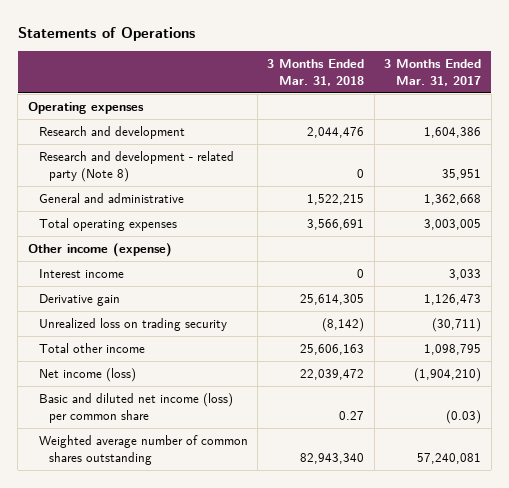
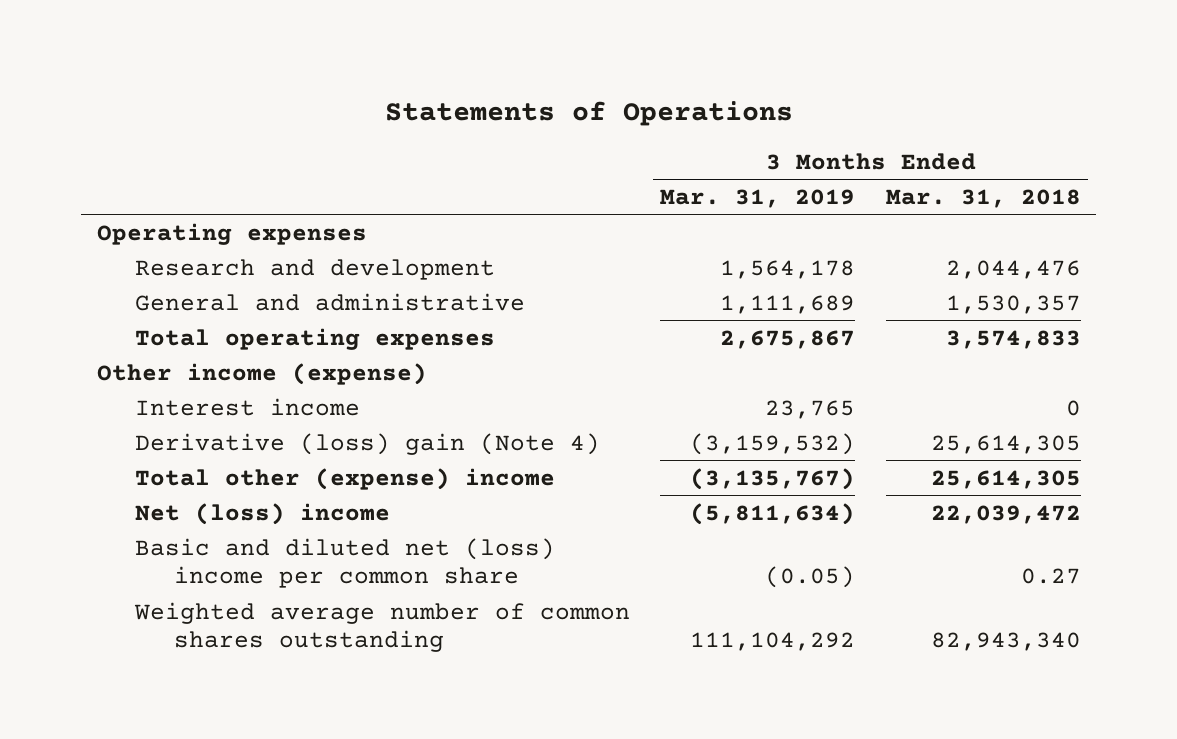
[384,59,482,86] 3 Months Ended Mar. 31, 2017 -> none
none -> [660,188,856,208] Mar. 31, 2019
[38,151,234,182] Research and development - related party (Note 8) -> none
[307,194,365,206] 1,522,215 -> [945,294,1081,314] 1,530,357
[307,219,365,231] 3,566,691 -> [945,329,1081,349] 3,574,833
[38,318,227,332] Unrealized loss on trading security -> none
[38,294,120,307] Derivative gain -> [135,432,601,455] Derivative (loss) gain (Note 4)
[38,343,145,354] Total other income -> [135,467,556,490] Total other (expense) income
[300,344,365,356] 25,606,163 -> [930,469,1081,489] 25,614,305
[38,368,136,383] Net income (loss) -> [135,502,391,525] Net (loss) income
[38,393,233,423] Basic and diluted net income (loss) per common share -> [135,537,556,589] Basic and diluted net (loss) income per common share

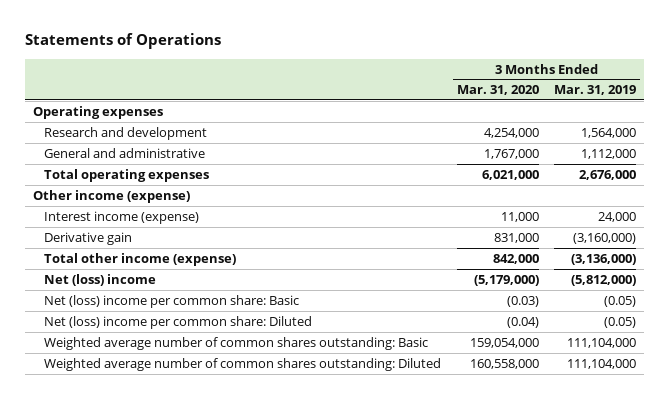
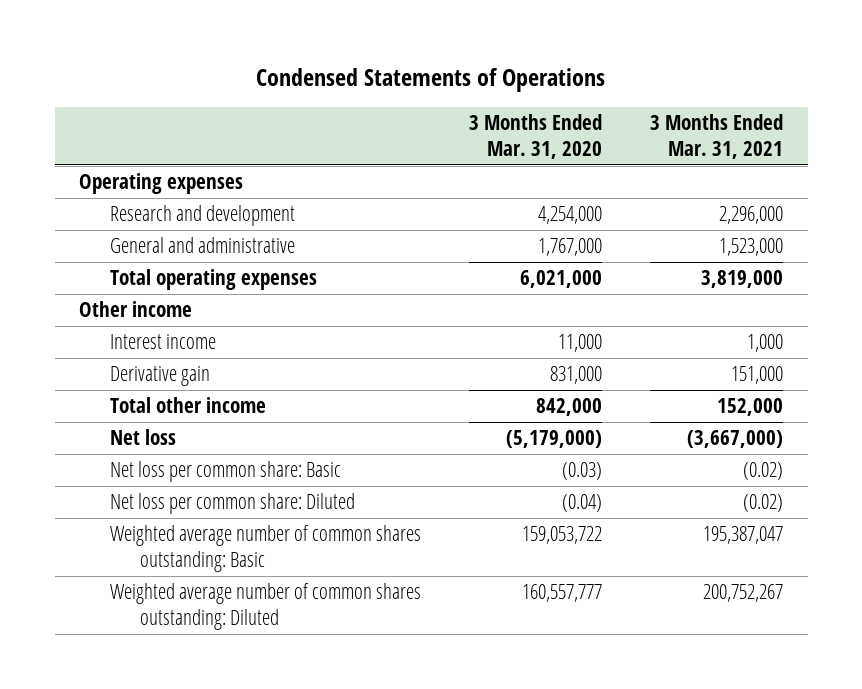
[24,33,221,50] Statements of Operations -> [256,68,606,93] Condensed Statements of Operations
[554,85,637,96] Mar. 31, 2019 -> none
none -> [650,114,784,160] 3 Months Ended Mar. 31, 2021
[32,189,190,203] Other income (expense) -> [78,301,192,318] Other income
[44,210,200,224] Interest income (expense) -> [109,334,216,350] Interest income
[44,252,237,266] Total other income (expense) -> [109,397,266,414] Total other income
[44,273,157,286] Net (loss) income -> [109,429,176,446] Net loss
[44,294,300,308] Net (loss) income per common share: Basic -> [109,461,341,483] Net loss per common share: Basic
[44,315,313,329] Net (loss) income per common share: Diluted -> [109,493,355,515] Net loss per common share: Diluted
[469,337,539,348] 159,054,000 -> [522,526,603,545] 159,053,722
[469,358,539,369] 160,558,000 -> [522,584,603,603] 160,557,777

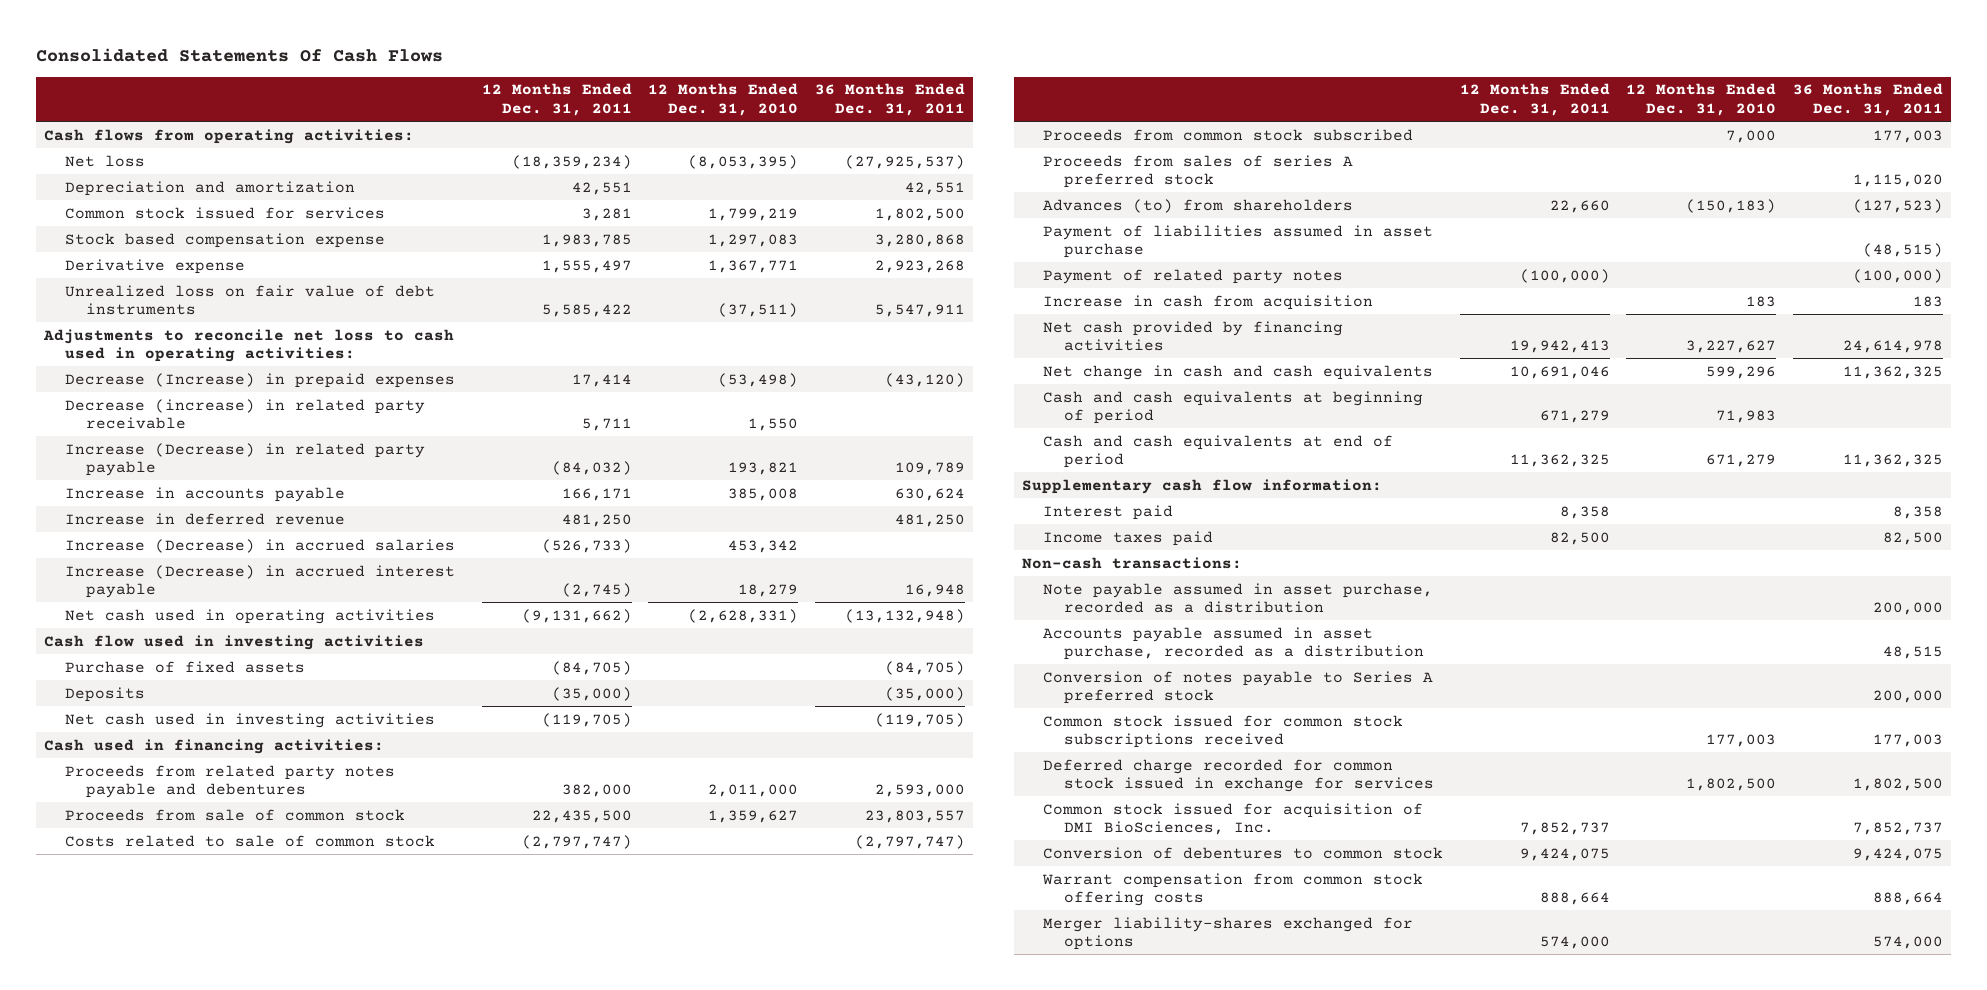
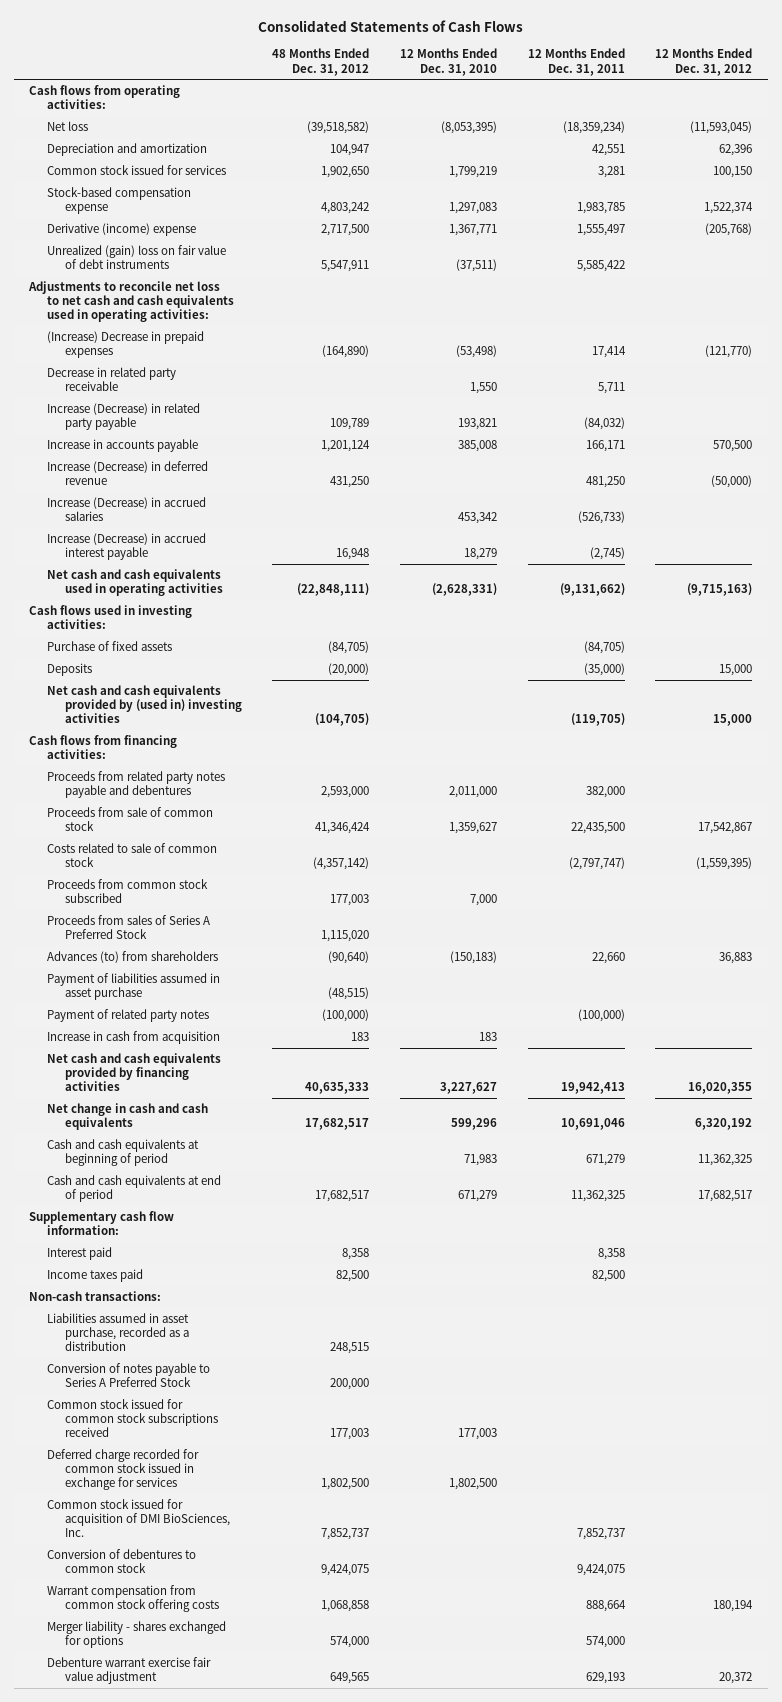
[35,47,443,62] Consolidated Statements Of Cash Flows -> [257,19,523,32] Consolidated Statements of Cash Flows
[814,83,965,116] 36 Months Ended Dec. 31, 2011 -> none
none -> [272,48,370,76] 48 Months Ended Dec. 31, 2012
none -> [655,48,753,76] 12 Months Ended Dec. 31, 2012
[65,232,386,248] Stock based compensation expense -> [46,187,191,215] Stock-based compensation expense
[65,258,246,274] Derivative expense -> [46,223,196,237] Derivative (income) expense
[65,284,436,316] Unrealized loss on fair value of debt instruments -> [46,245,226,270] Unrealized (gain) loss on fair value of debt instruments
[42,328,454,363] Adjustments to reconcile net loss to cash used in operating activities: -> [28,281,234,323] Adjustments to reconcile net loss to net cash and cash equivalents used in operating activities:
[65,372,456,388] Decrease (Increase) in prepaid expenses -> [46,331,204,359] (Increase) Decrease in prepaid expenses
[65,398,426,430] Decrease (increase) in related party receivable -> [46,367,176,392] Decrease in related party receivable
[65,512,346,525] Increase in deferred revenue -> [46,461,208,486] Increase (Decrease) in deferred revenue
[65,608,436,624] Net cash used in operating activities -> [46,569,223,597] Net cash and cash equivalents used in operating activities
[43,634,424,650] Cash flow used in investing activities -> [29,605,193,630] Cash flows used in investing activities:
[65,712,436,728] Net cash used in investing activities -> [46,685,242,724] Net cash and cash equivalents provided by (used in) investing activities
[43,738,384,754] Cash used in financing activities: -> [29,735,178,760] Cash flows from financing activities:
[1043,154,1354,189] Proceeds from sales of series A preferred stock -> [46,915,210,940] Proceeds from sales of Series A Preferred Stock
[1043,320,1344,352] Net cash provided by financing activities -> [46,1053,221,1092] Net cash and cash equivalents provided by financing activities
[1043,582,1434,614] Note payable assumed in asset purchase, recorded as a distribution -> none
[1043,626,1425,661] Accounts payable assumed in asset purchase, recorded as a distribution -> [46,1313,189,1352] Liabilities assumed in asset purchase, recorded as a distribution
[1043,670,1434,705] Conversion of notes payable to Series A preferred stock -> [46,1363,210,1388] Conversion of notes payable to Series A Preferred Stock
[1043,916,1414,951] Merger liability-shares exchanged for options -> [46,1621,226,1649] Merger liability - shares exchanged for options
none -> [46,1657,211,1685] Debenture warrant exercise fair value adjustment

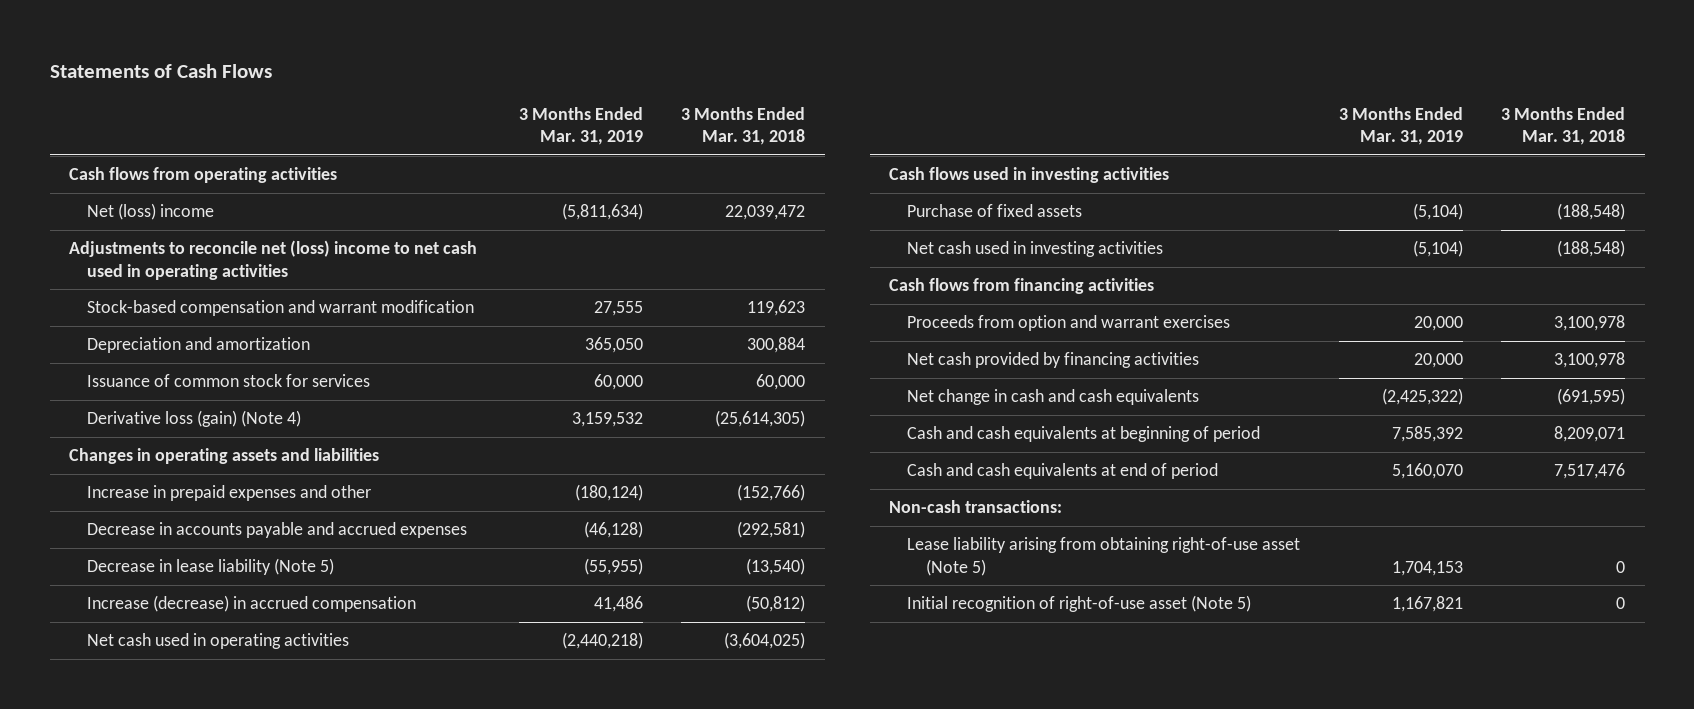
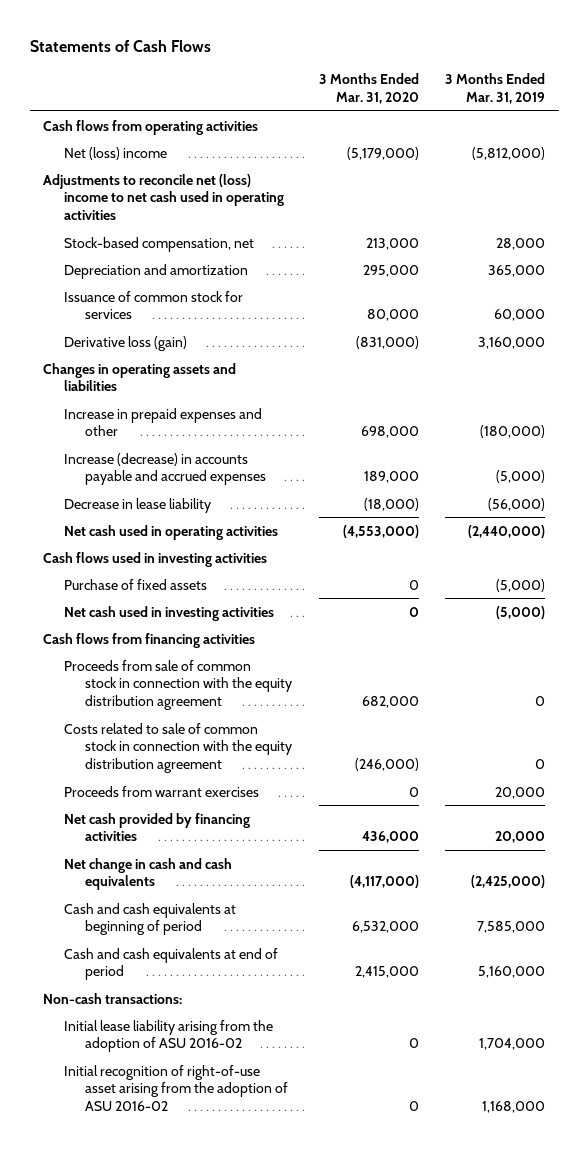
[681,106,806,146] 3 Months Ended Mar. 31, 2018 -> none
none -> [318,73,419,104] 3 Months Ended Mar. 31, 2020
[561,203,643,221] (5,811,634) -> [472,146,546,160] (5,812,000)
[87,300,475,317] Stock-based compensation and warrant modification -> [64,236,255,252] Stock-based compensation, net
[593,301,643,317] 27,555 -> [496,237,546,250] 28,000
[584,337,643,354] 365,050 -> [488,264,546,277] 365,000
[87,410,302,428] Derivative loss (gain) (Note 4) -> [64,335,188,351] Derivative loss (gain)
[571,412,643,428] 3,159,532 -> [478,336,546,349] 3,160,000
[87,595,417,613] Increase (decrease) in accrued compensation -> none
[574,484,643,502] (180,124) -> [480,425,546,439] (180,000)
[87,522,468,539] Decrease in accounts payable and accrued expenses -> [64,452,267,486] Increase (decrease) in accounts payable and accrued expenses
[583,521,643,539] (46,128) -> [496,470,546,484] (5,000)
[87,558,335,576] Decrease in lease liability (Note 5) -> [64,497,212,513] Decrease in lease liability
[583,558,643,576] (55,955) -> [488,497,546,511] (56,000)
[561,632,643,650] (2,440,218) -> [468,524,546,538] (2,440,000)
[1412,203,1463,221] (5,104) -> [496,578,546,592] (5,000)
[1412,240,1463,258] (5,104) -> [496,605,546,619] (5,000)
none -> [64,659,293,710] Proceeds from sale of common stock in connection with the equity distribution agreement
none -> [64,722,293,773] Costs related to sale of common stock in connection with the equity distribution agreement
[907,315,1231,332] Proceeds from option and warrant exercises -> [64,785,260,797] Proceeds from warrant exercises
[1381,388,1463,406] (2,425,322) -> [471,875,546,889] (2,425,000)
[1391,426,1463,443] 7,585,392 -> [477,921,546,934] 7,585,000
[1391,463,1463,480] 5,160,070 -> [478,966,546,979] 5,160,000
[907,537,1301,576] Lease liability arising from obtaining right-of-use asset (Note 5) -> [64,1019,274,1053] Initial lease liability arising from the adoption of ASU 2016-02
[1391,560,1463,576] 1,704,153 -> [479,1038,546,1051] 1,704,000
[907,595,1252,613] Initial recognition of right-of-use asset (Note 5) -> [64,1064,289,1111] Initial recognition of right-of-use asset arising from the adoption of ASU 2016-02
[1391,596,1463,613] 1,167,821 -> [482,1100,546,1113] 1,168,000

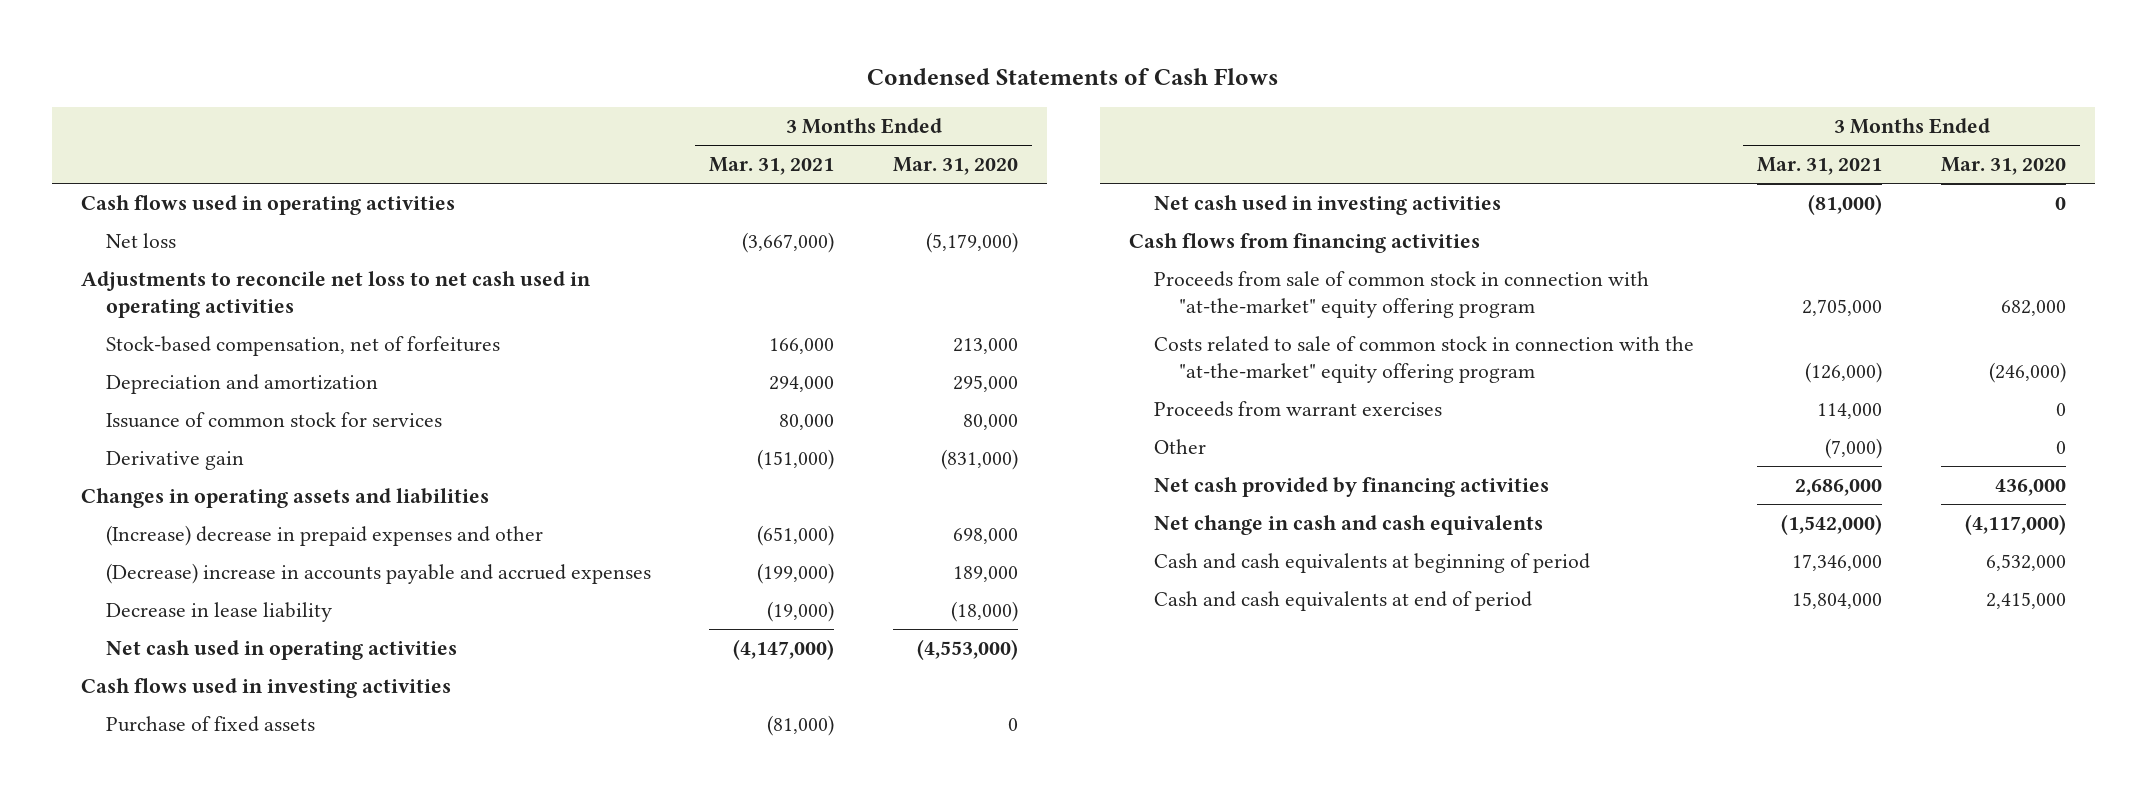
[29,39,211,52] Statements of Cash Flows -> [867,68,1279,86] Condensed Statements of Cash Flows
[445,73,546,104] 3 Months Ended Mar. 31, 2019 -> none
none -> [709,157,835,176] Mar. 31, 2021
[43,119,259,135] Cash flows from operating activities -> [81,195,456,216] Cash flows used in operating activities
[64,146,168,160] Net (loss) income -> [106,233,177,249] Net loss
[43,173,285,220] Adjustments to reconcile net (loss) income to net cash used in operating activities -> [81,271,592,318] Adjustments to reconcile net loss to net cash used in operating activities
[64,236,255,252] Stock-based compensation, net -> [106,336,501,357] Stock-based compensation, net of forfeitures
[64,335,188,351] Derivative loss (gain) -> [106,451,245,471] Derivative gain
[64,407,263,437] Increase in prepaid expenses and other -> [106,525,544,547] (Increase) decrease in prepaid expenses and other
[64,452,267,486] Increase (decrease) in accounts payable and accrued expenses -> [106,563,652,585] (Decrease) increase in accounts payable and accrued expenses
[64,659,293,710] Proceeds from sale of common stock in connection with the equity distribution agreement -> [1154,271,1650,318] Proceeds from sale of common stock in connection with "at-the-market" equity offering program
[64,722,293,773] Costs related to sale of common stock in connection with the equity distribution agreement -> [1154,336,1695,383] Costs related to sale of common stock in connection with the "at-the-market" equity offering program
none -> [1154,439,1207,455] Other
[43,992,183,1004] Non-cash transactions: -> none
[64,1019,274,1053] Initial lease liability arising from the adoption of ASU 2016-02 -> none
[64,1064,289,1111] Initial recognition of right-of-use asset arising from the adoption of ASU 2016-02 -> none

